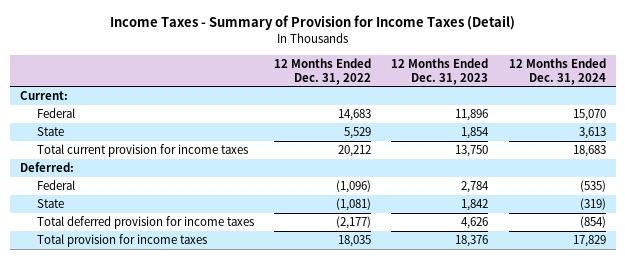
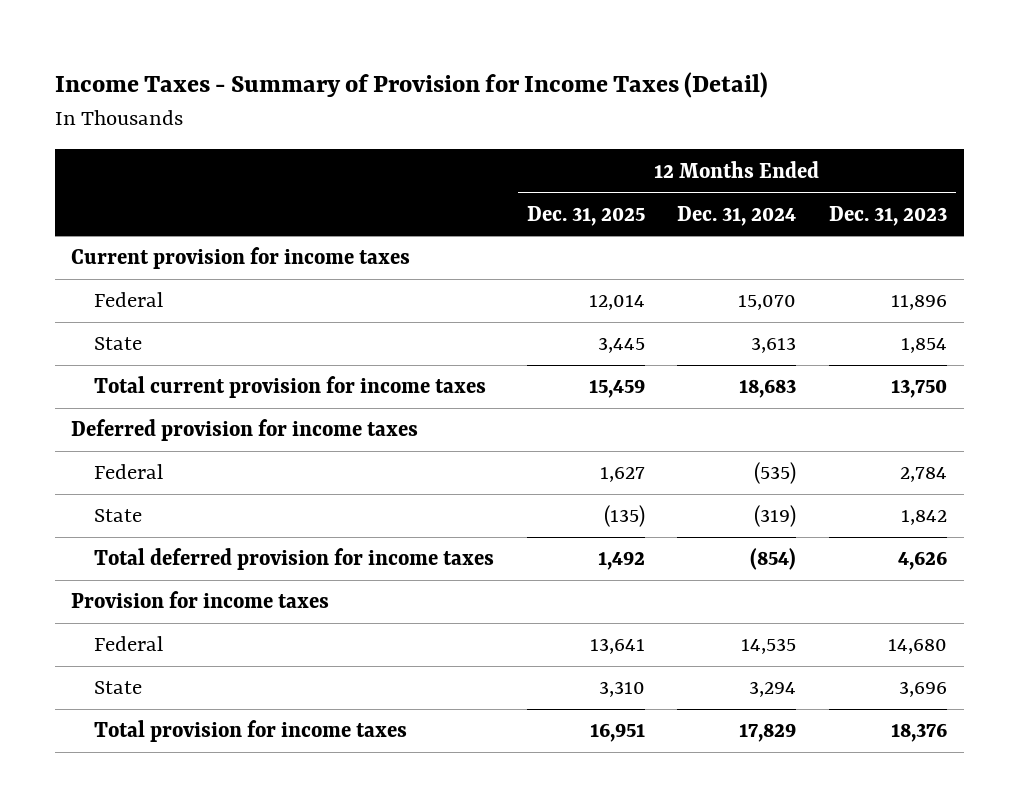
[273,57,371,85] 12 Months Ended Dec. 31, 2022 -> none
none -> [526,205,645,226] Dec. 31, 2025
[19,91,68,101] Current: -> [71,247,411,270] Current provision for income taxes
[19,162,74,173] Deferred: -> [71,419,419,442] Deferred provision for income taxes
none -> [71,591,330,609] Provision for income taxes
none -> [93,636,163,652] Federal
none -> [93,681,142,695] State

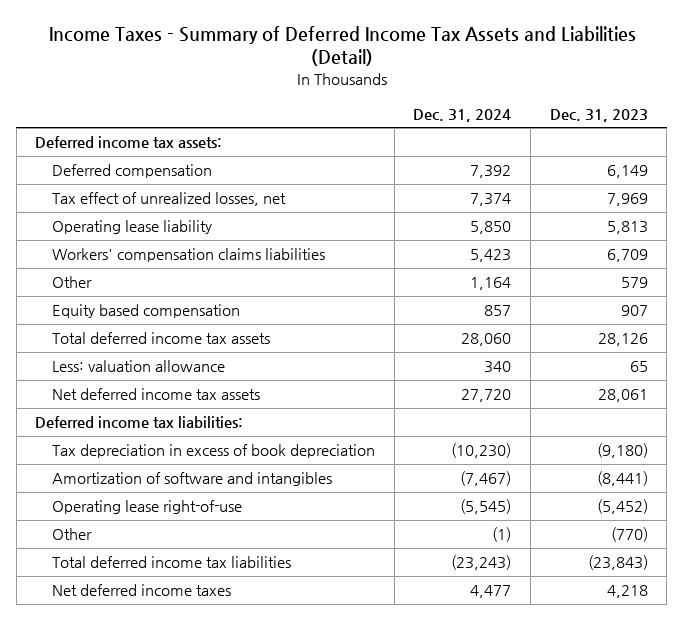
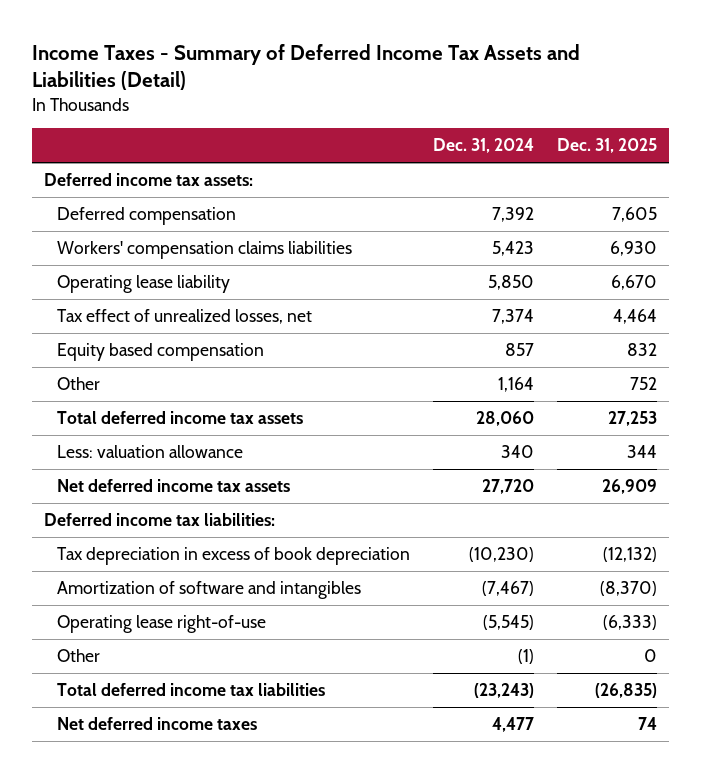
[549,108,648,122] Dec. 31, 2023 -> none
none -> [556,138,657,154] Dec. 31, 2025
[52,220,213,235] Operating lease liability -> [56,275,230,294] Operating lease liability
[52,192,287,207] Tax effect of unrealized losses, net -> [56,309,312,325] Tax effect of unrealized losses, net
[52,276,93,289] Other -> [56,377,100,391] Other

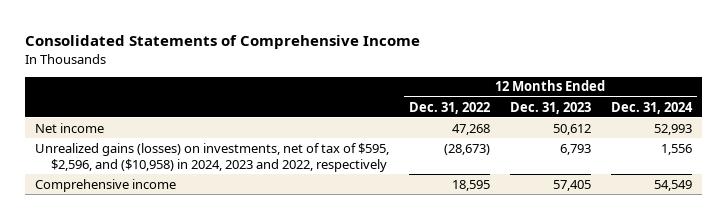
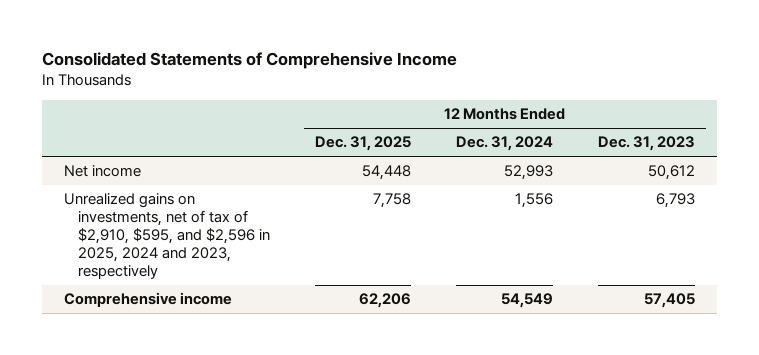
[409,101,491,114] Dec. 31, 2022 -> none
none -> [315,136,412,152] Dec. 31, 2025
[35,142,390,172] Unrealized gains (losses) on investments, net of tax of $595, $2,596, and ($10,958) in 2024, 2023 and 2022, respectively -> [63,193,271,279] Unrealized gains on investments, net of tax of $2,910, $595, and $2,596 in 2025, 2024 and 2023, respectively

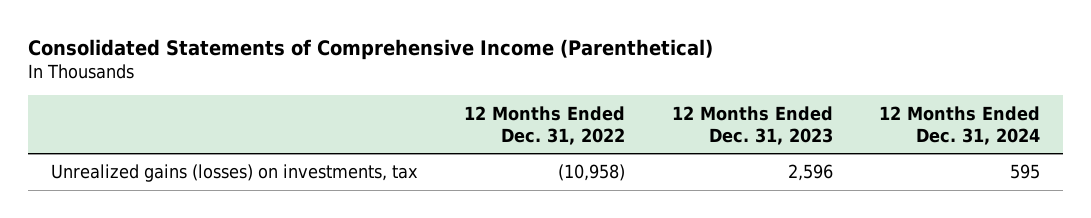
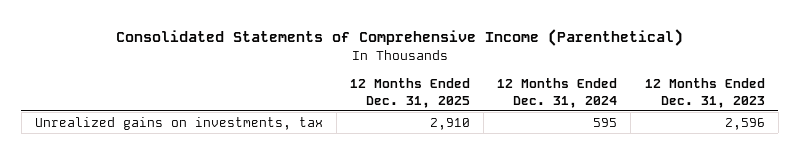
[464,105,626,145] 12 Months Ended Dec. 31, 2022 -> none
none -> [350,77,471,108] 12 Months Ended Dec. 31, 2025
[51,164,419,183] Unrealized gains (losses) on investments, tax -> [34,117,323,131] Unrealized gains on investments, tax

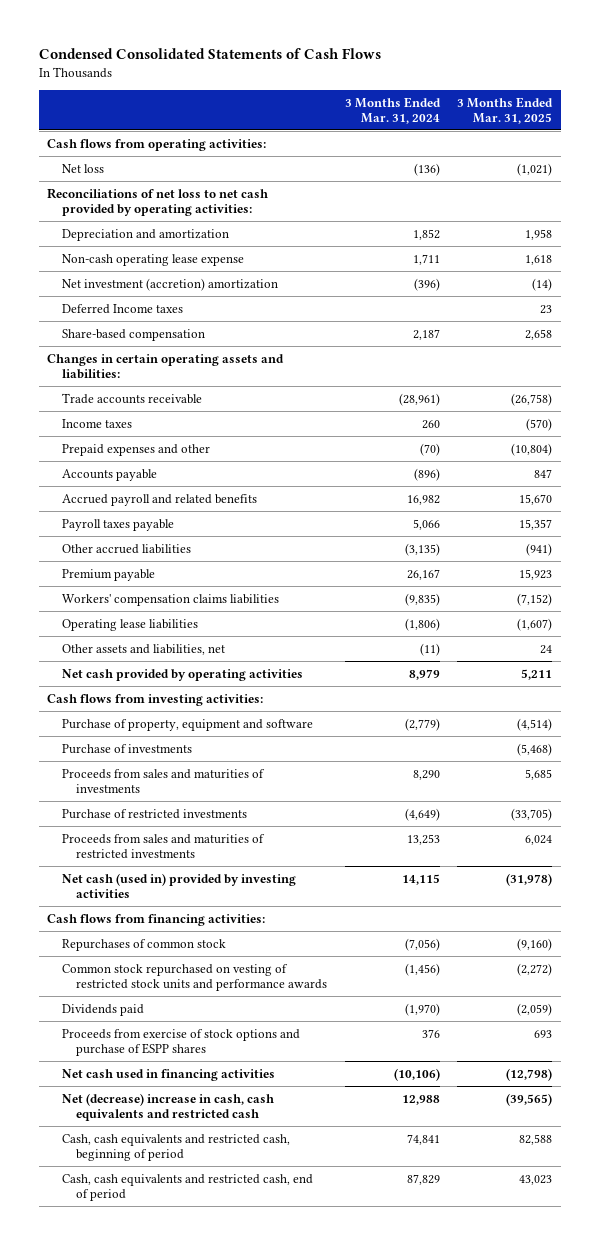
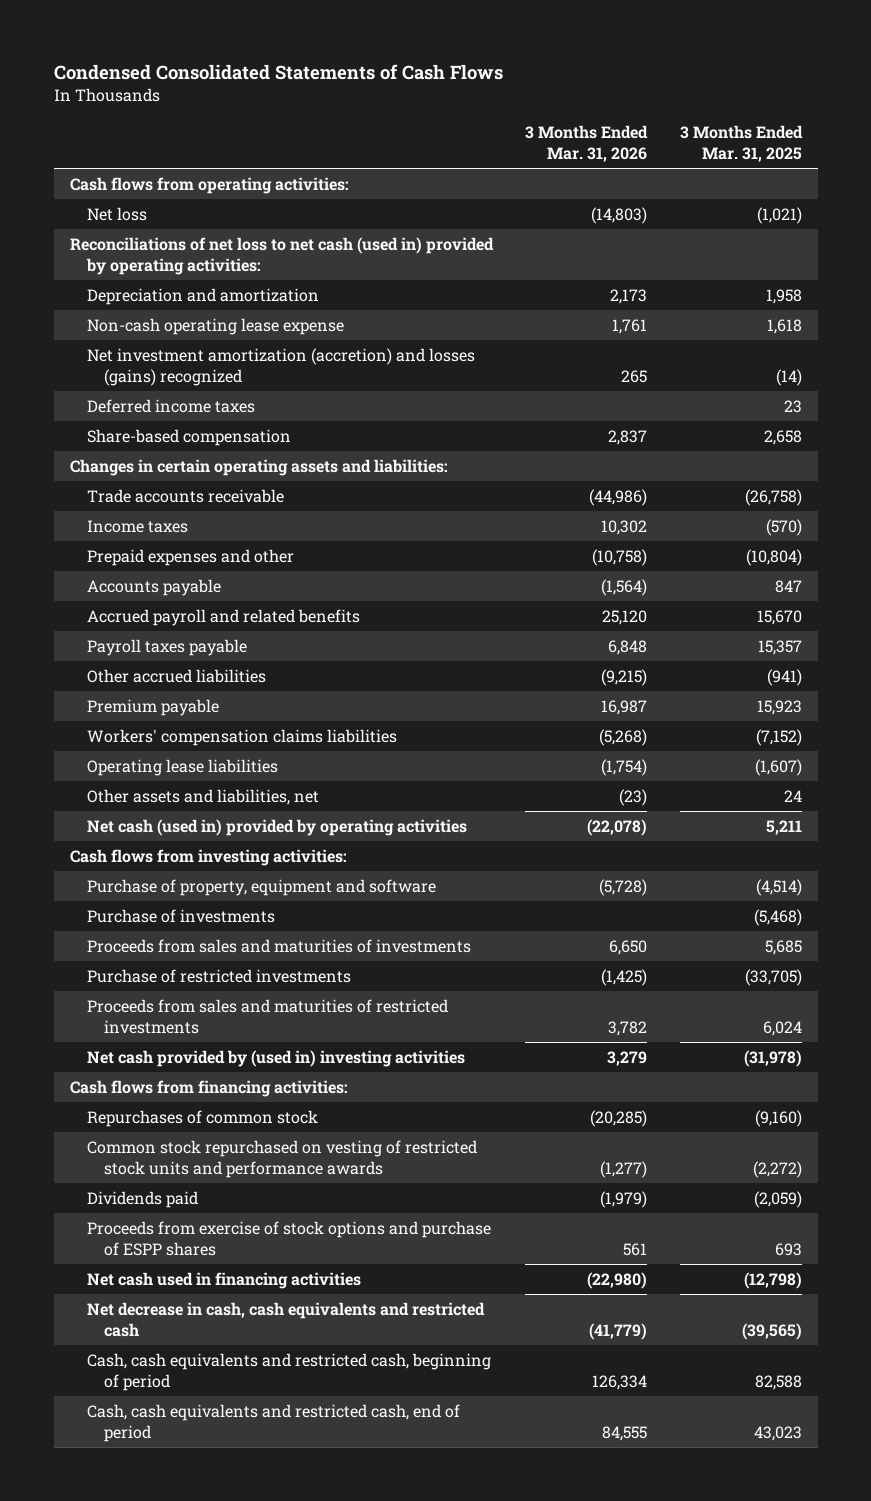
[344,96,441,124] 3 Months Ended Mar. 31, 2024 -> none
none -> [525,124,649,162] 3 Months Ended Mar. 31, 2026
[47,187,269,216] Reconciliations of net loss to net cash provided by operating activities: -> [69,236,494,275] Reconciliations of net loss to net cash (used in) provided by operating activities:
[61,277,278,291] Net investment (accretion) amortization -> [86,347,475,386] Net investment amortization (accretion) and losses (gains) recognized
[61,303,183,314] Deferred Income taxes -> [86,398,255,413] Deferred income taxes
[61,668,303,681] Net cash provided by operating activities -> [86,818,467,836] Net cash (used in) provided by operating activities
[61,872,296,898] Net cash (used in) provided by investing activities -> [86,1049,465,1067] Net cash provided by (used in) investing activities
[61,1092,274,1121] Net (decrease) increase in cash, cash equivalents and restricted cash -> [86,1301,485,1337] Net decrease in cash, cash equivalents and restricted cash

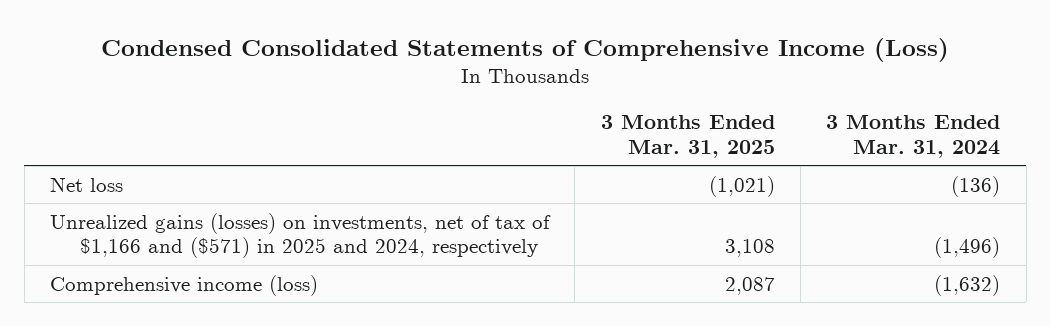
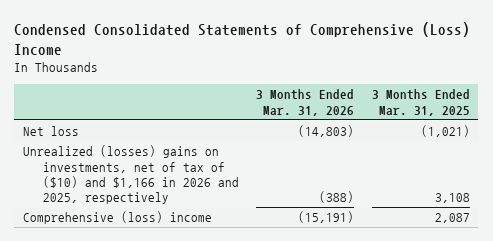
[101,37,950,62] Condensed Consolidated Statements of Comprehensive Income (Loss) -> [14,22,471,56] Condensed Consolidated Statements of Comprehensive (Loss) Income
[826,115,1001,158] 3 Months Ended Mar. 31, 2024 -> none
none -> [256,89,355,116] 3 Months Ended Mar. 31, 2026
[50,212,552,259] Unrealized gains (losses) on investments, net of tax of $1,166 and ($571) in 2025 and 2024, respectively -> [23,145,239,205] Unrealized (losses) gains on investments, net of tax of ($10) and $1,166 in 2026 and 2025, respectively
[50,274,319,296] Comprehensive income (loss) -> [23,211,213,225] Comprehensive (loss) income

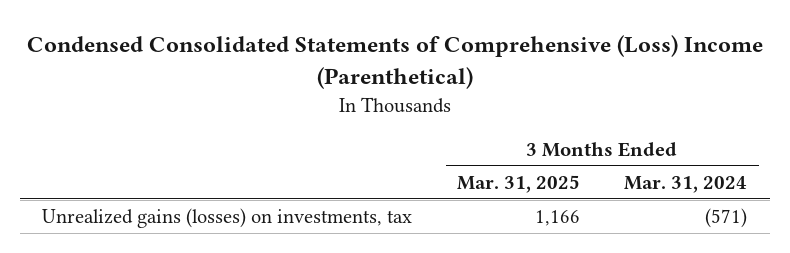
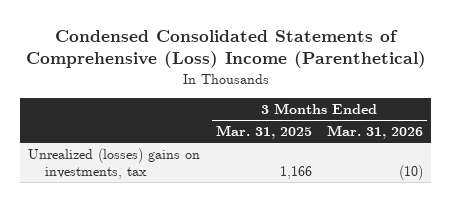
[624,176,748,194] Mar. 31, 2024 -> none
none -> [327,125,424,140] Mar. 31, 2026
[42,208,413,229] Unrealized gains (losses) on investments, tax -> [28,148,201,180] Unrealized (losses) gains on investments, tax

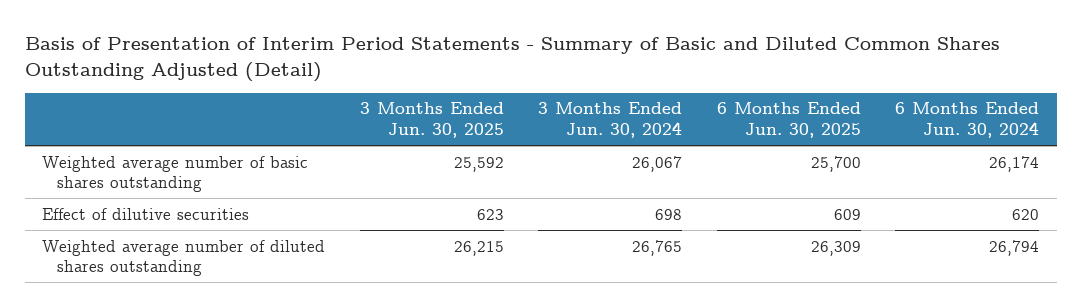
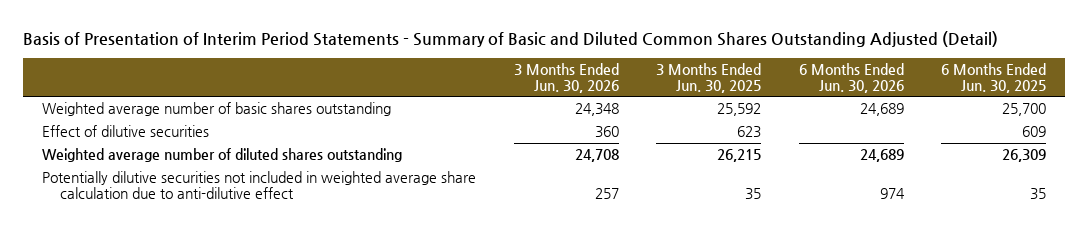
[538,102,683,138] 3 Months Ended Jun. 30, 2024 -> none
[895,102,1040,138] 6 Months Ended Jun. 30, 2024 -> none
none -> [513,62,619,93] 3 Months Ended Jun. 30, 2026
none -> [798,62,904,93] 6 Months Ended Jun. 30, 2026
none -> [42,171,477,200] Potentially dilutive securities not included in weighted average share calculation due to anti-dilutive effect

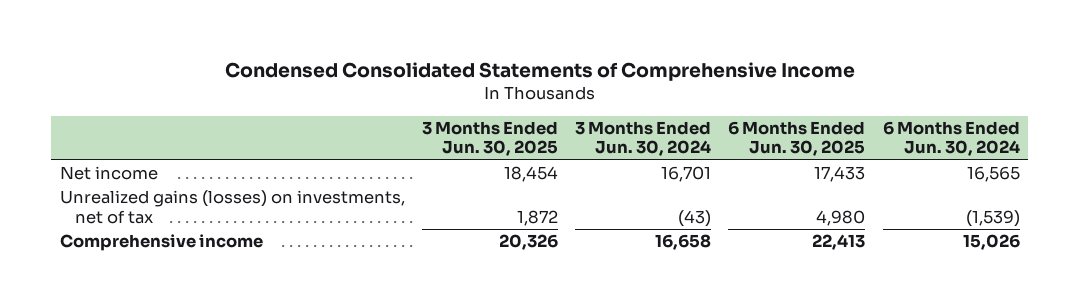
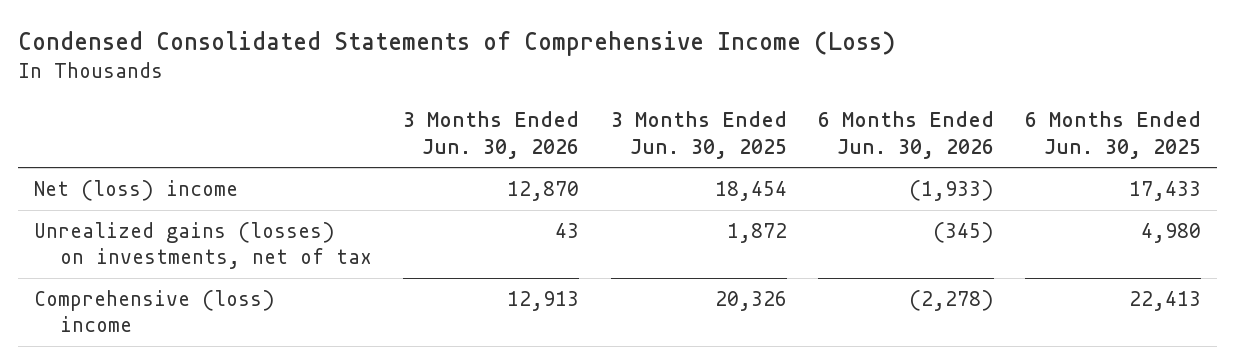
[224,61,855,81] Condensed Consolidated Statements of Comprehensive Income -> [18,31,896,57] Condensed Consolidated Statements of Comprehensive Income (Loss)
[575,121,712,157] 3 Months Ended Jun. 30, 2024 -> none
[882,121,1020,157] 6 Months Ended Jun. 30, 2024 -> none
none -> [403,111,580,159] 3 Months Ended Jun. 30, 2026
none -> [818,111,995,159] 6 Months Ended Jun. 30, 2026
[59,166,158,181] Net income -> [33,180,238,202] Net (loss) income
[59,234,263,252] Comprehensive income -> [33,290,275,333] Comprehensive (loss) income

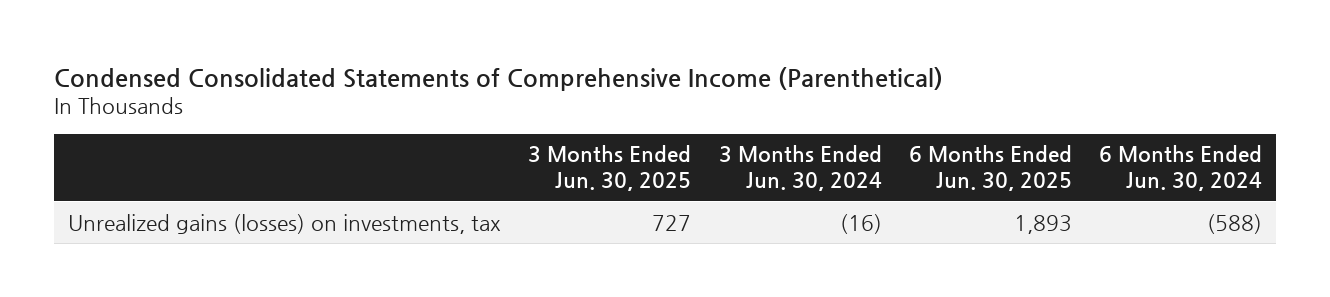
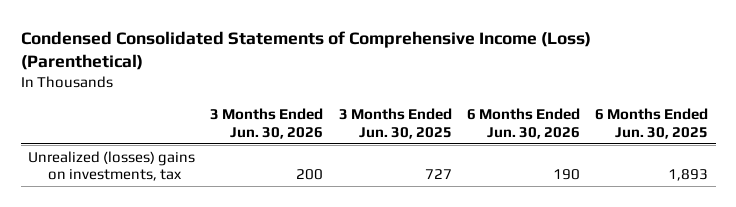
[54,66,944,91] Condensed Consolidated Statements of Comprehensive Income (Parenthetical) -> [20,30,591,71] Condensed Consolidated Statements of Comprehensive Income (Loss) (Parenthetical)
[718,145,882,192] 3 Months Ended Jun. 30, 2024 -> none
[1099,145,1263,192] 6 Months Ended Jun. 30, 2024 -> none
none -> [210,108,324,139] 3 Months Ended Jun. 30, 2026
none -> [466,108,580,139] 6 Months Ended Jun. 30, 2026
[68,213,502,234] Unrealized gains (losses) on investments, tax -> [28,150,196,182] Unrealized (losses) gains on investments, tax

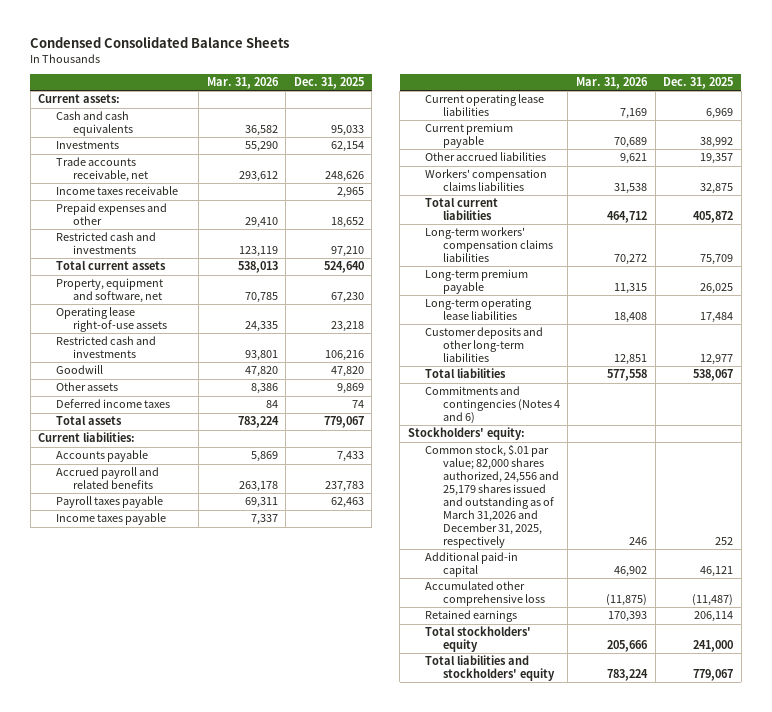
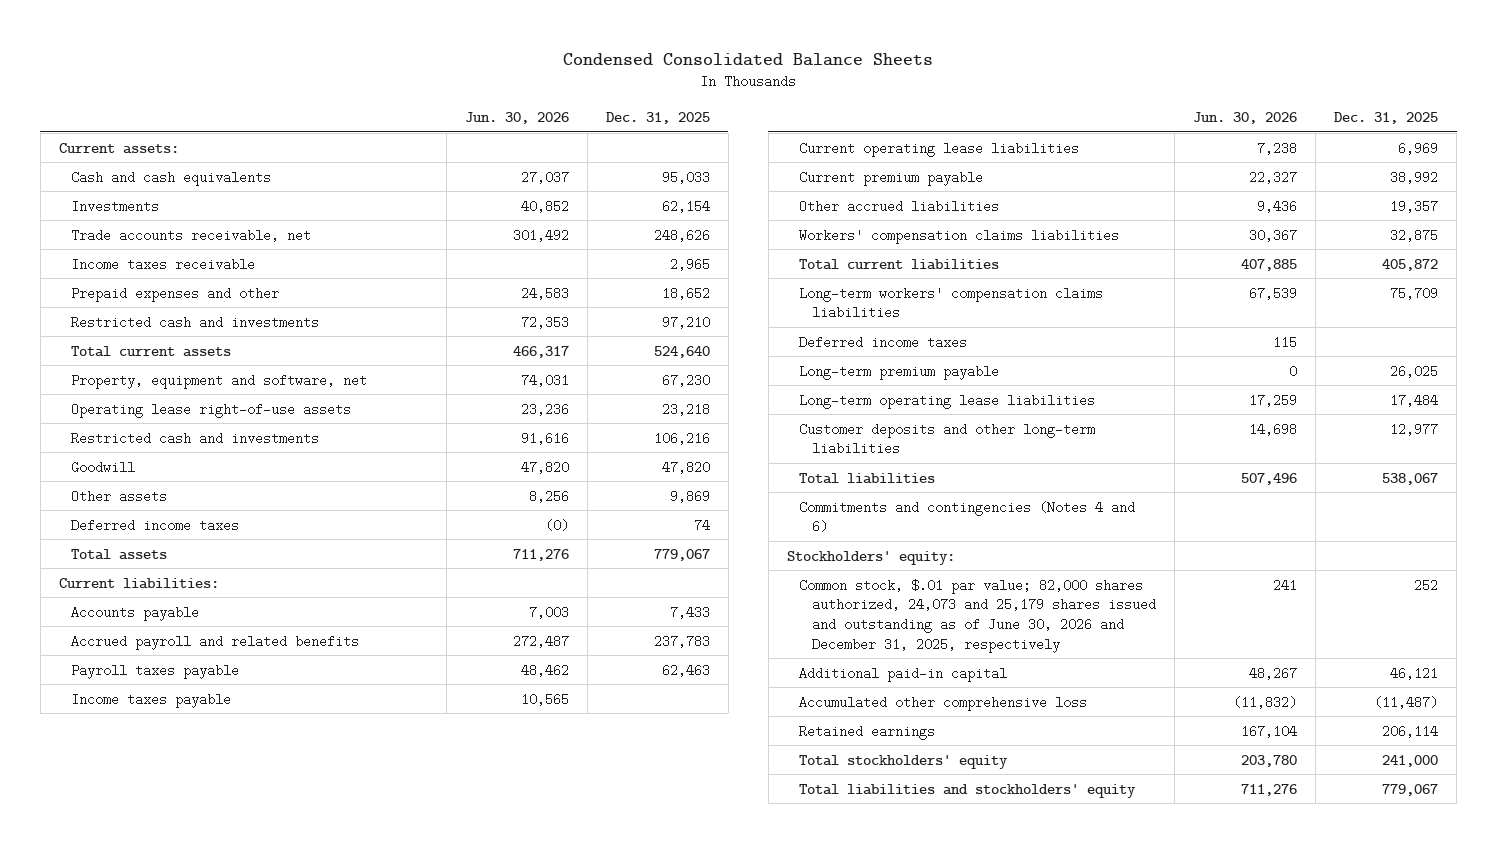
[206,77,279,90] Mar. 31, 2026 -> none
none -> [464,111,569,124] Jun. 30, 2026
none -> [799,335,968,349] Deferred income taxes
[425,444,559,548] Common stock, $.01 par value; 82,000 shares authorized, 24,556 and 25,179 shares issued and outstanding as of March 31,2026 and December 31, 2025, respectively -> [799,578,1157,653] Common stock, $.01 par value; 82,000 shares authorized, 24,073 and 25,179 shares issued and outstanding as of June 30, 2026 and December 31, 2025, respectively

